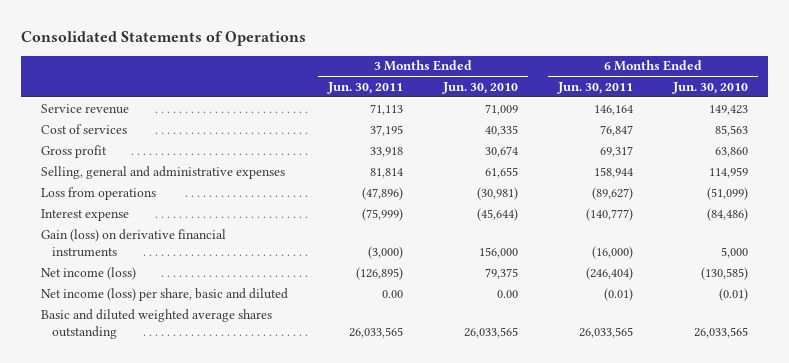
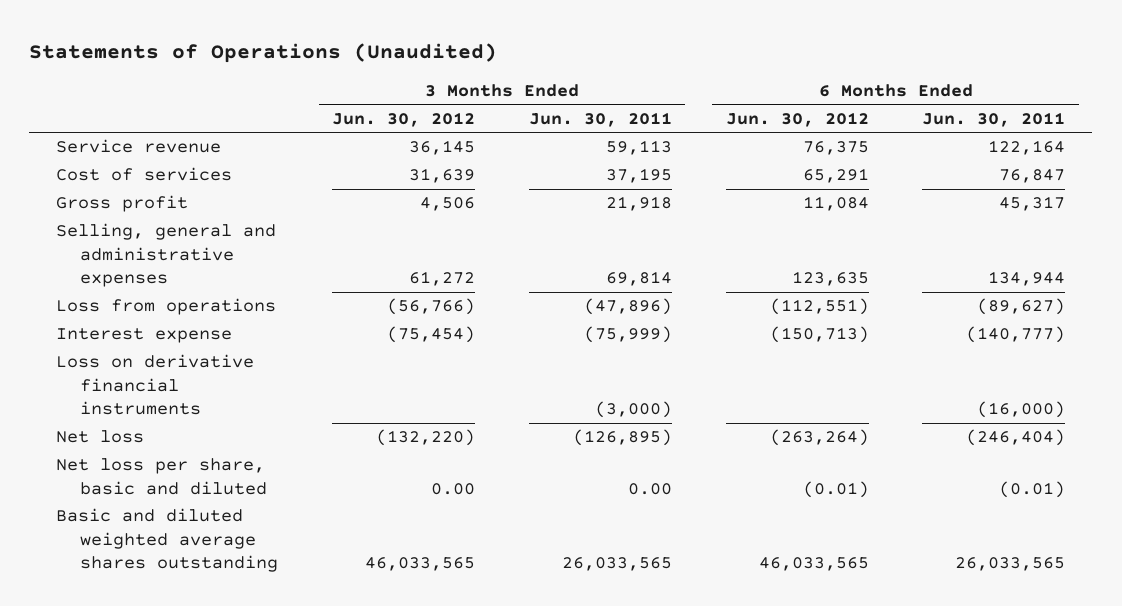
[20,30,306,46] Consolidated Statements of Operations -> [29,43,498,64] Statements of Operations (Unaudited)
[441,81,518,94] Jun. 30, 2010 -> none
[672,81,749,94] Jun. 30, 2010 -> none
none -> [332,111,476,127] Jun. 30, 2012
none -> [725,111,869,127] Jun. 30, 2012
[369,103,403,115] 71,113 -> [605,140,672,156] 59,113
[593,104,633,115] 146,164 -> [988,140,1066,156] 122,164
[369,146,403,157] 33,918 -> [605,196,672,212] 21,918
[599,145,633,157] 69,317 -> [999,196,1066,212] 45,317
[369,167,403,178] 81,814 -> [605,271,672,287] 69,814
[593,166,633,178] 158,944 -> [988,271,1066,287] 134,944
[40,228,226,257] Gain (loss) on derivative financial instruments -> [56,354,255,416] Loss on derivative financial instruments
[40,266,136,280] Net income (loss) -> [56,430,145,444] Net loss
[40,287,288,301] Net income (loss) per share, basic and diluted -> [56,458,268,495] Net loss per share, basic and diluted

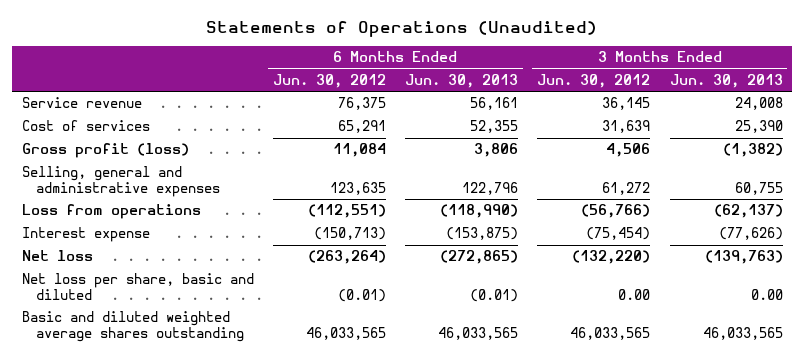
[528,111,672,127] Jun. 30, 2011 -> none
[922,111,1066,127] Jun. 30, 2011 -> none
none -> [405,74,519,89] Jun. 30, 2013
none -> [669,74,783,89] Jun. 30, 2013
[56,195,189,213] Gross profit -> [21,143,189,159] Gross profit (loss)
[56,354,255,416] Loss on derivative financial instruments -> none

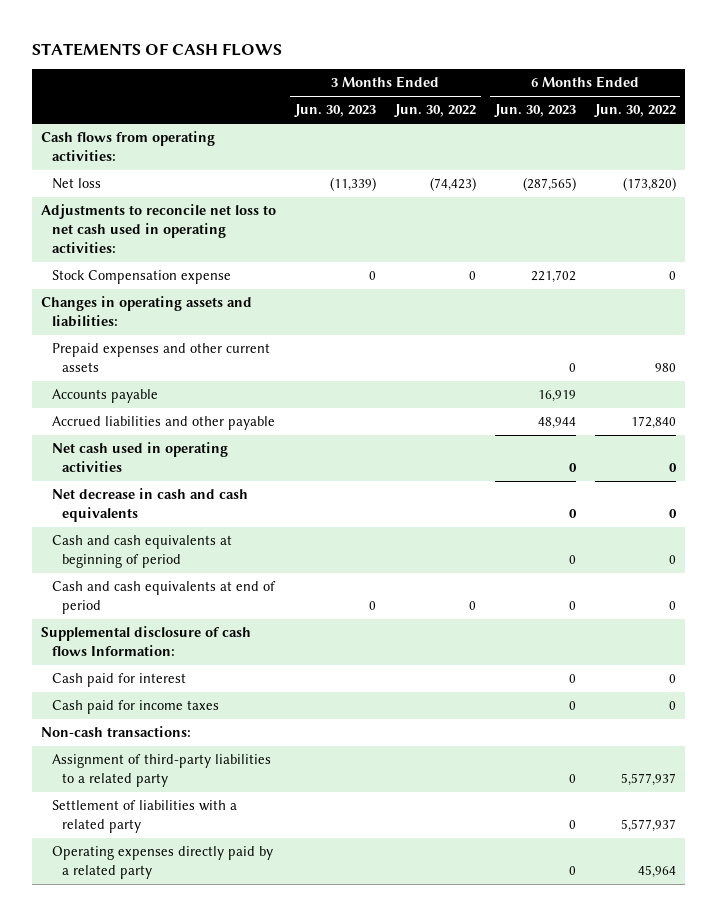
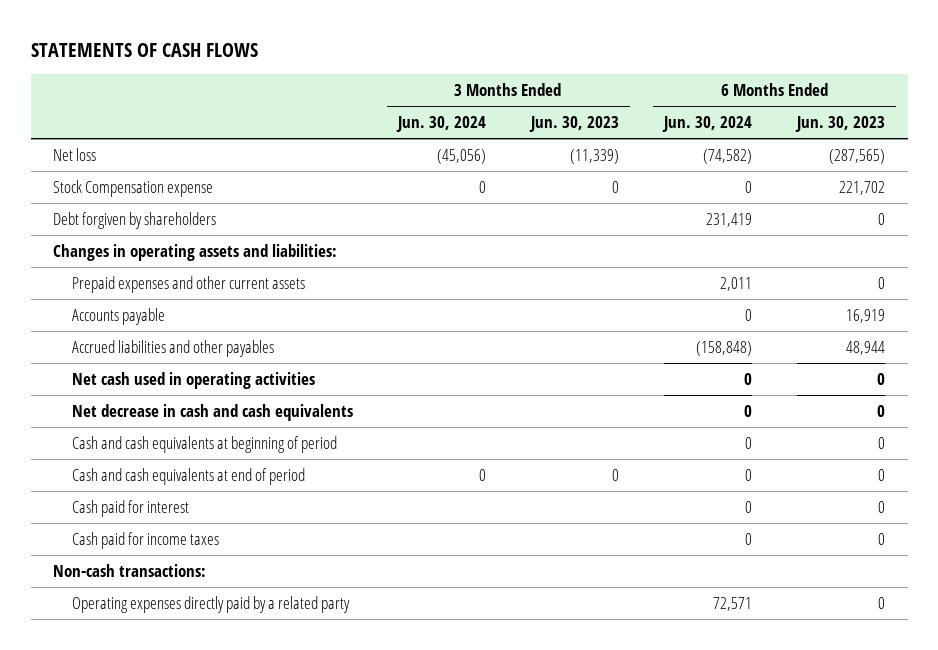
[393,104,476,118] Jun. 30, 2022 -> none
[593,104,676,118] Jun. 30, 2022 -> none
none -> [395,116,486,133] Jun. 30, 2024
none -> [662,116,753,133] Jun. 30, 2024
[41,131,216,162] Cash flows from operating activities: -> none
[41,204,277,254] Adjustments to reconcile net loss to net cash used in operating activities: -> none
none -> [53,212,217,230] Debt forgiven by shareholders
[51,416,275,431] Accrued liabilities and other payable -> [71,340,274,358] Accrued liabilities and other payables
[41,626,252,657] Supplemental disclosure of cash flows Information: -> none
[51,754,271,788] Assignment of third-party liabilities to a related party -> none
[51,800,237,834] Settlement of liabilities with a related party -> none

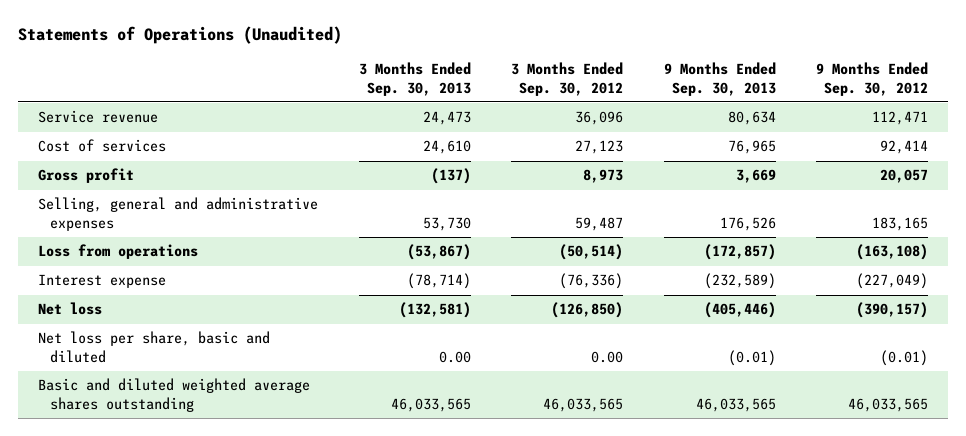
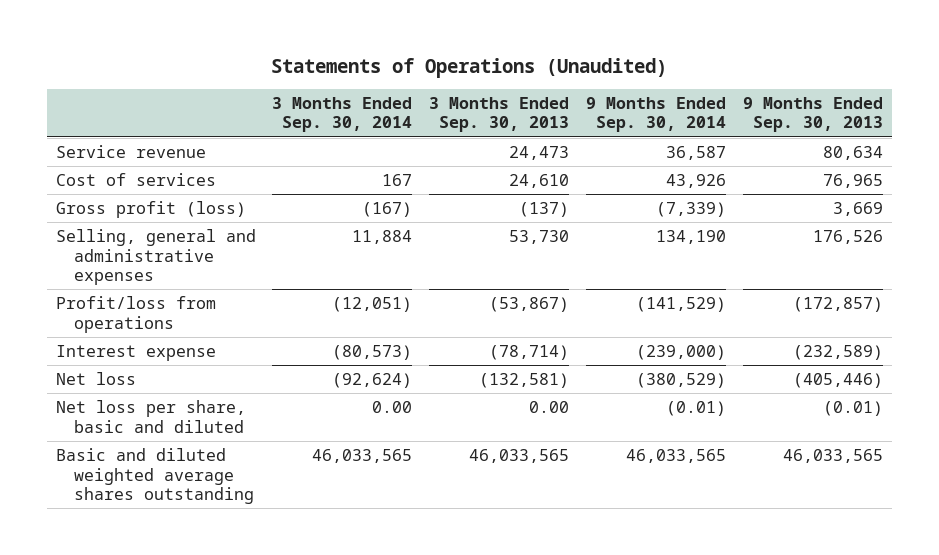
[511,62,624,96] 3 Months Ended Sep. 30, 2012 -> none
[816,62,929,96] 9 Months Ended Sep. 30, 2012 -> none
none -> [272,96,413,133] 3 Months Ended Sep. 30, 2014
none -> [586,96,727,133] 9 Months Ended Sep. 30, 2014
[38,168,135,184] Gross profit -> [55,200,246,218] Gross profit (loss)
[38,244,199,260] Loss from operations -> [55,295,216,333] Profit/loss from operations

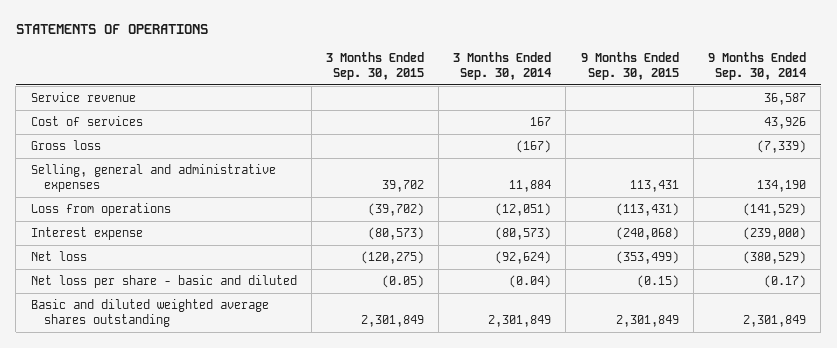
[271,57,668,78] Statements of Operations (Unaudited) -> [15,24,208,35] STATEMENTS OF OPERATIONS
[429,96,570,133] 3 Months Ended Sep. 30, 2013 -> none
[743,96,884,133] 9 Months Ended Sep. 30, 2013 -> none
none -> [325,52,424,80] 3 Months Ended Sep. 30, 2015
none -> [580,52,679,80] 9 Months Ended Sep. 30, 2015
[55,200,246,218] Gross profit (loss) -> [30,140,101,151] Gross loss
[55,295,216,333] Profit/loss from operations -> [30,203,171,217] Loss from operations
[55,399,246,433] Net loss per share, basic and diluted -> [30,275,297,289] Net loss per share - basic and diluted
[372,400,413,413] 0.00 -> [509,275,552,289] (0.04)
[666,400,727,416] (0.01) -> [764,275,807,289] (0.17)
[312,448,413,463] 46,033,565 -> [488,315,552,328] 2,301,849
[626,448,727,463] 46,033,565 -> [743,315,807,328] 2,301,849

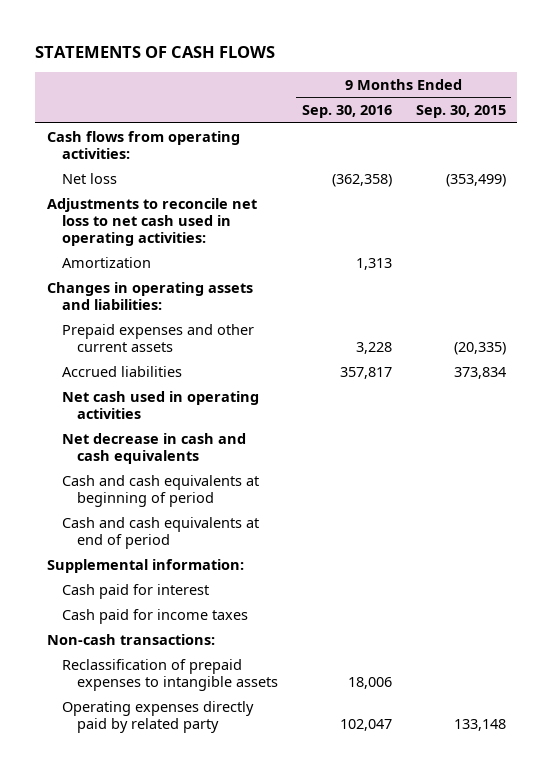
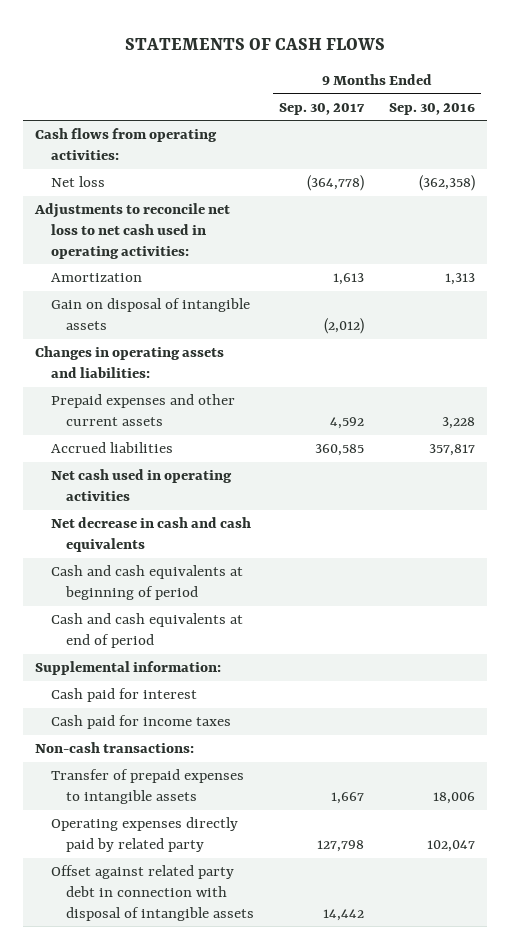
[415,105,506,119] Sep. 30, 2015 -> none
none -> [279,102,366,115] Sep. 30, 2017
none -> [50,298,250,331] Gain on disposal of intangible assets
[62,658,279,691] Reclassification of prepaid expenses to intangible assets -> [50,769,244,805] Transfer of prepaid expenses to intangible assets
none -> [50,865,255,921] Offset against related party debt in connection with disposal of intangible assets

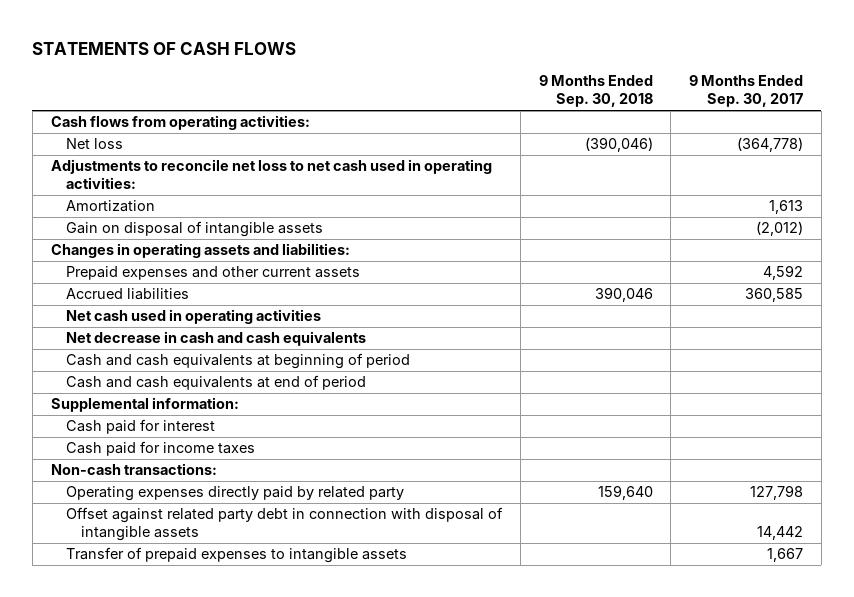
[388,102,475,115] Sep. 30, 2016 -> none
none -> [538,75,653,108] 9 Months Ended Sep. 30, 2018
[50,769,244,805] Transfer of prepaid expenses to intangible assets -> [66,547,408,564] Transfer of prepaid expenses to intangible assets

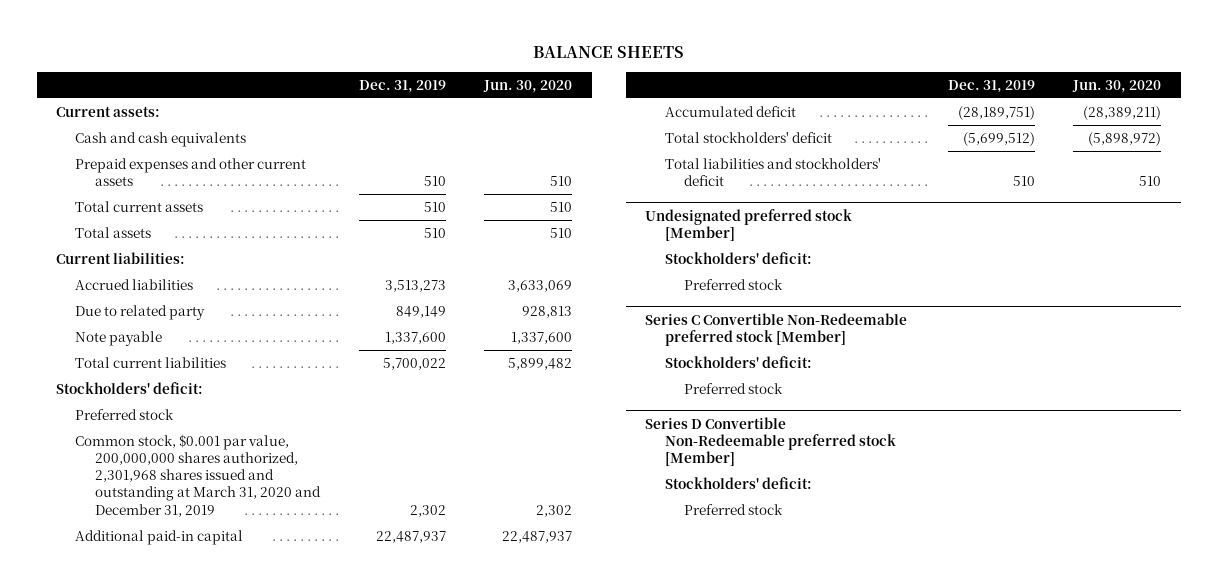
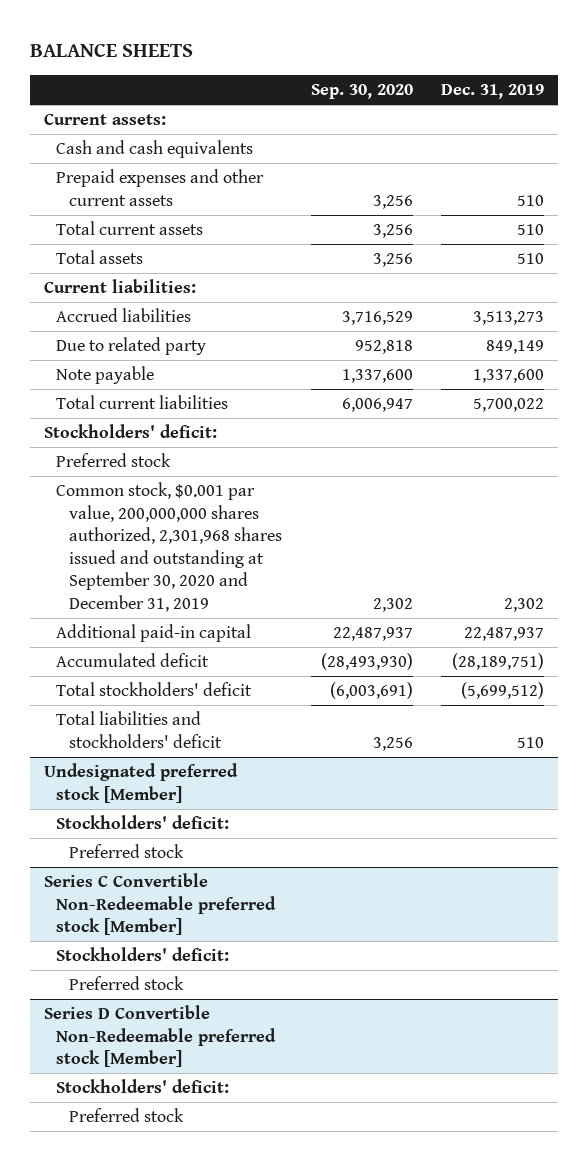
[483,79,573,93] Jun. 30, 2020 -> none
none -> [310,84,413,100] Sep. 30, 2020
[75,433,321,517] Common stock, $0.001 par value, 200,000,000 shares authorized, 2,301,968 shares issued and outstanding at March 31, 2020 and December 31, 2019 -> [56,482,283,612] Common stock, $0.001 par value, 200,000,000 shares authorized, 2,301,968 shares issued and outstanding at September 30, 2020 and December 31, 2019

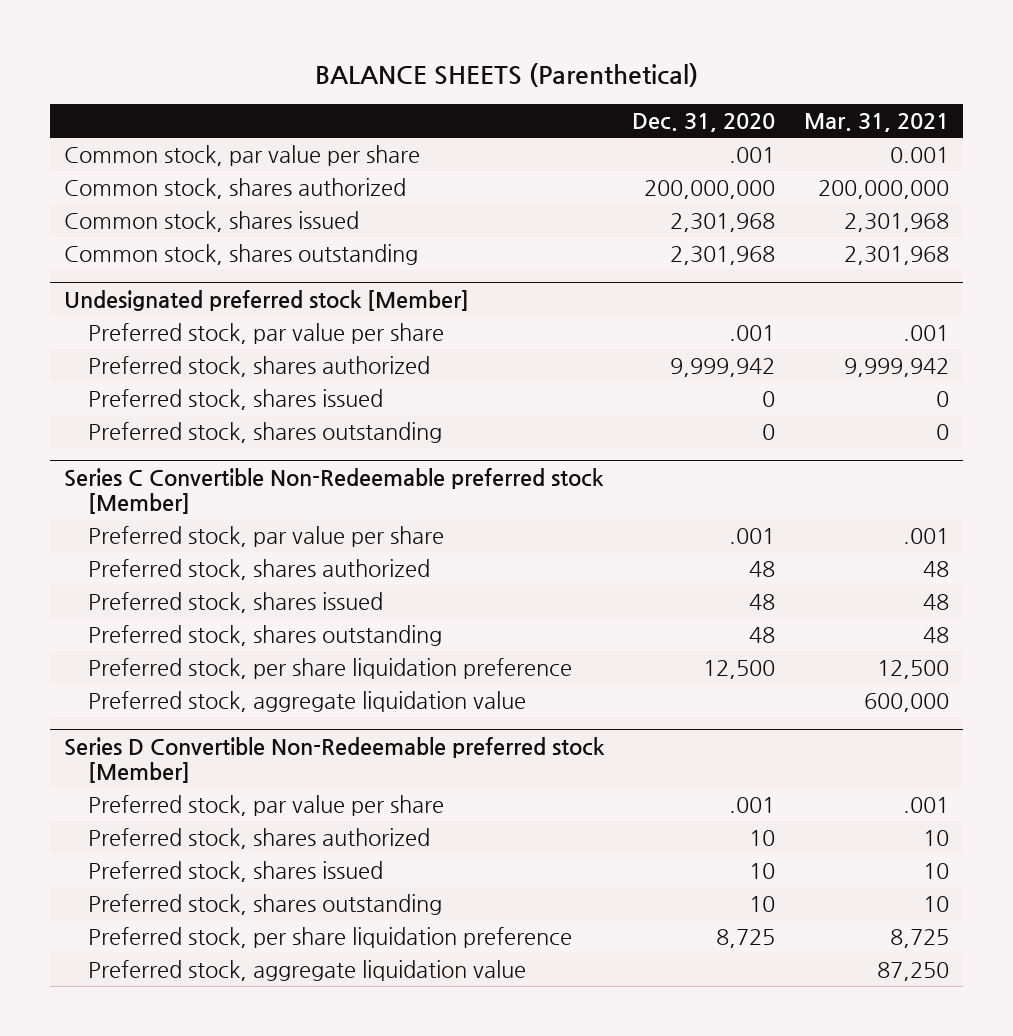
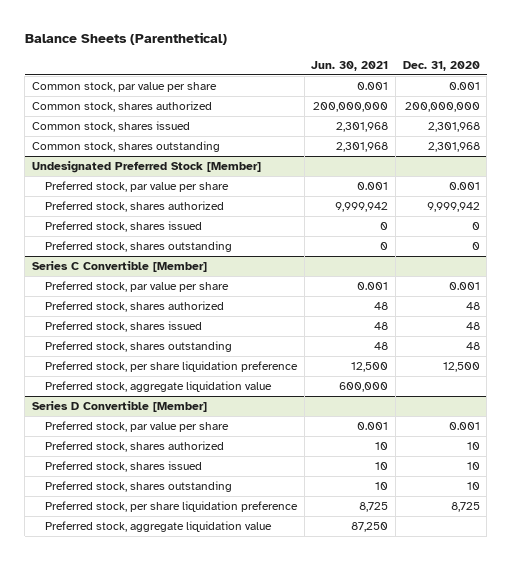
[315,62,699,87] BALANCE SHEETS (Parenthetical) -> [24,32,227,46] Balance Sheets (Parenthetical)
[803,113,949,133] Mar. 31, 2021 -> none
none -> [311,61,389,72] Jun. 30, 2021
[729,147,776,164] .001 -> [448,81,480,90] 0.001
[64,289,470,311] Undesignated preferred stock [Member] -> [31,160,261,173] Undesignated Preferred Stock [Member]
[729,325,776,342] .001 -> [448,181,480,190] 0.001
[64,467,605,515] Series C Convertible Non-Redeemable preferred stock [Member] -> [31,260,207,272] Series C Convertible [Member]
[729,528,776,545] .001 -> [448,281,480,290] 0.001
[64,736,606,784] Series D Convertible Non-Redeemable preferred stock [Member] -> [31,400,207,412] Series D Convertible [Member]
[729,797,776,814] .001 -> [448,421,480,430] 0.001

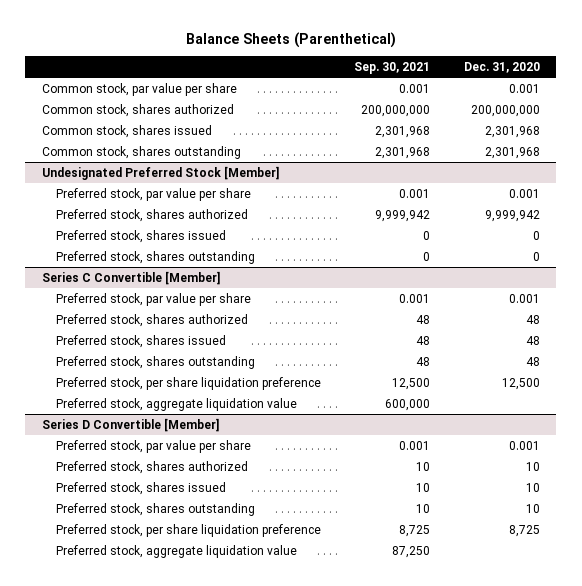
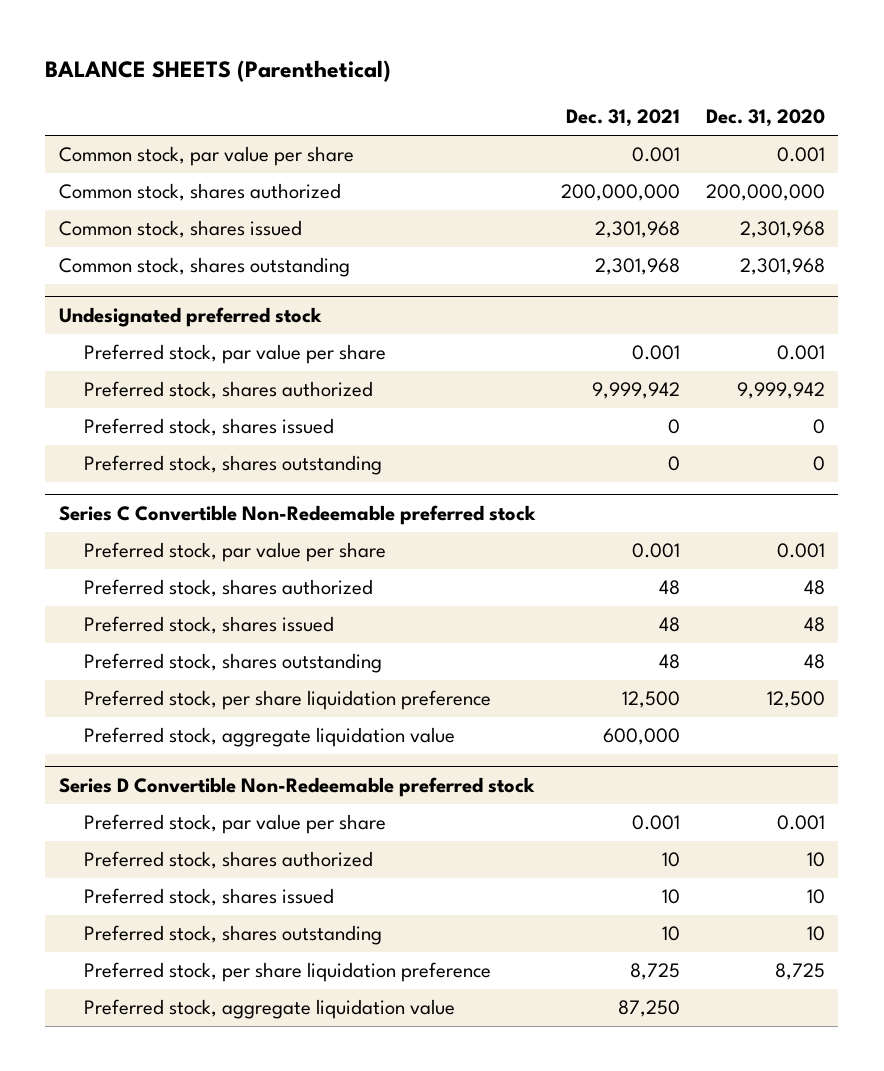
[185,31,396,48] Balance Sheets (Parenthetical) -> [45,60,392,83] BALANCE SHEETS (Parenthetical)
[354,61,431,74] Sep. 30, 2021 -> none
none -> [565,109,680,128] Dec. 31, 2021
[41,165,280,180] Undesignated Preferred Stock [Member] -> [58,306,322,327] Undesignated preferred stock
[41,270,221,285] Series C Convertible [Member] -> [58,504,536,525] Series C Convertible Non-Redeemable preferred stock
[41,417,220,432] Series D Convertible [Member] -> [58,776,535,797] Series D Convertible Non-Redeemable preferred stock

